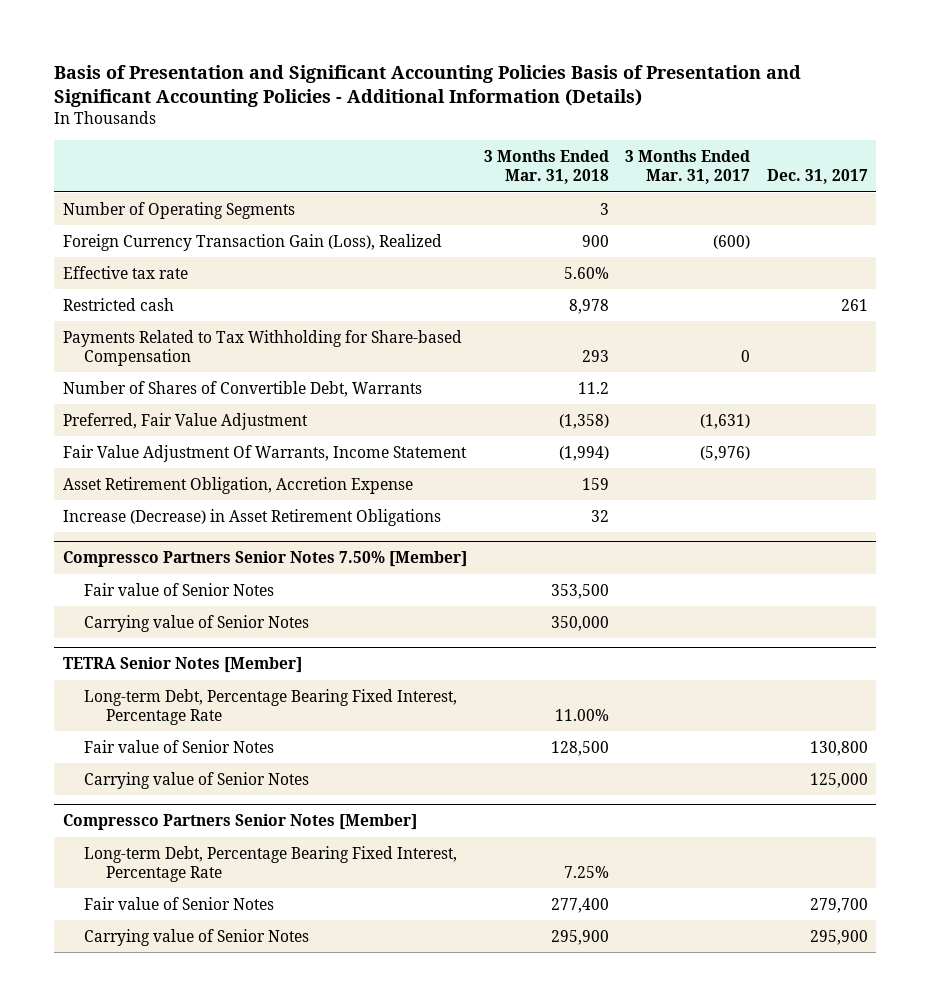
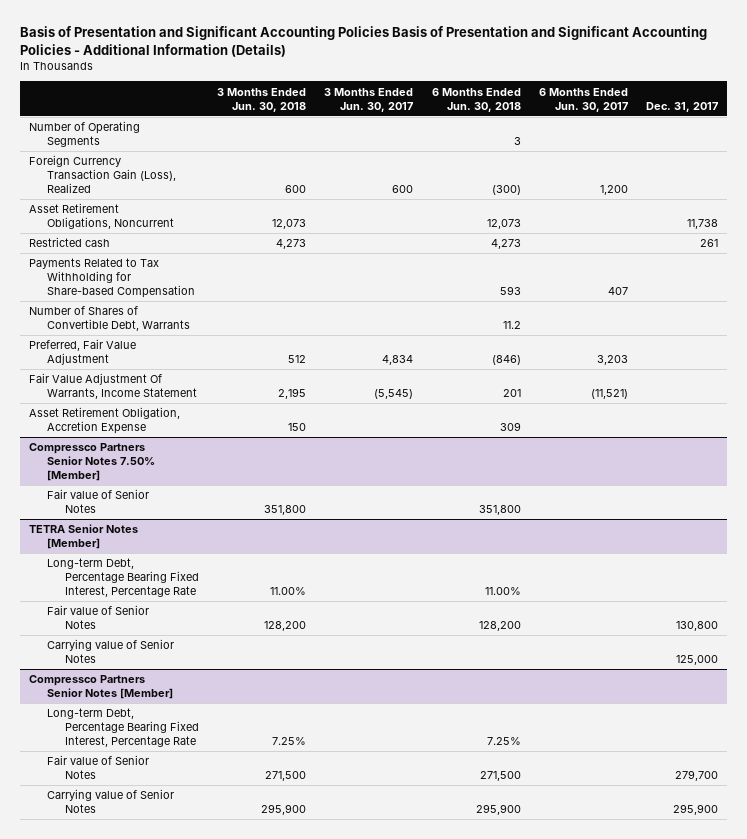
[483,149,609,185] 3 Months Ended Mar. 31, 2018 -> none
[625,149,751,185] 3 Months Ended Mar. 31, 2017 -> none
none -> [217,87,307,112] 3 Months Ended Jun. 30, 2018
none -> [324,87,414,112] 3 Months Ended Jun. 30, 2017
none -> [431,87,521,112] 6 Months Ended Jun. 30, 2018
none -> [538,87,628,112] 6 Months Ended Jun. 30, 2017
[62,265,188,279] Effective tax rate -> none
none -> [29,203,174,230] Asset Retirement Obligations, Noncurrent
[62,508,441,526] Increase (Decrease) in Asset Retirement Obligations -> none
[84,614,310,632] Carrying value of Senior Notes -> none

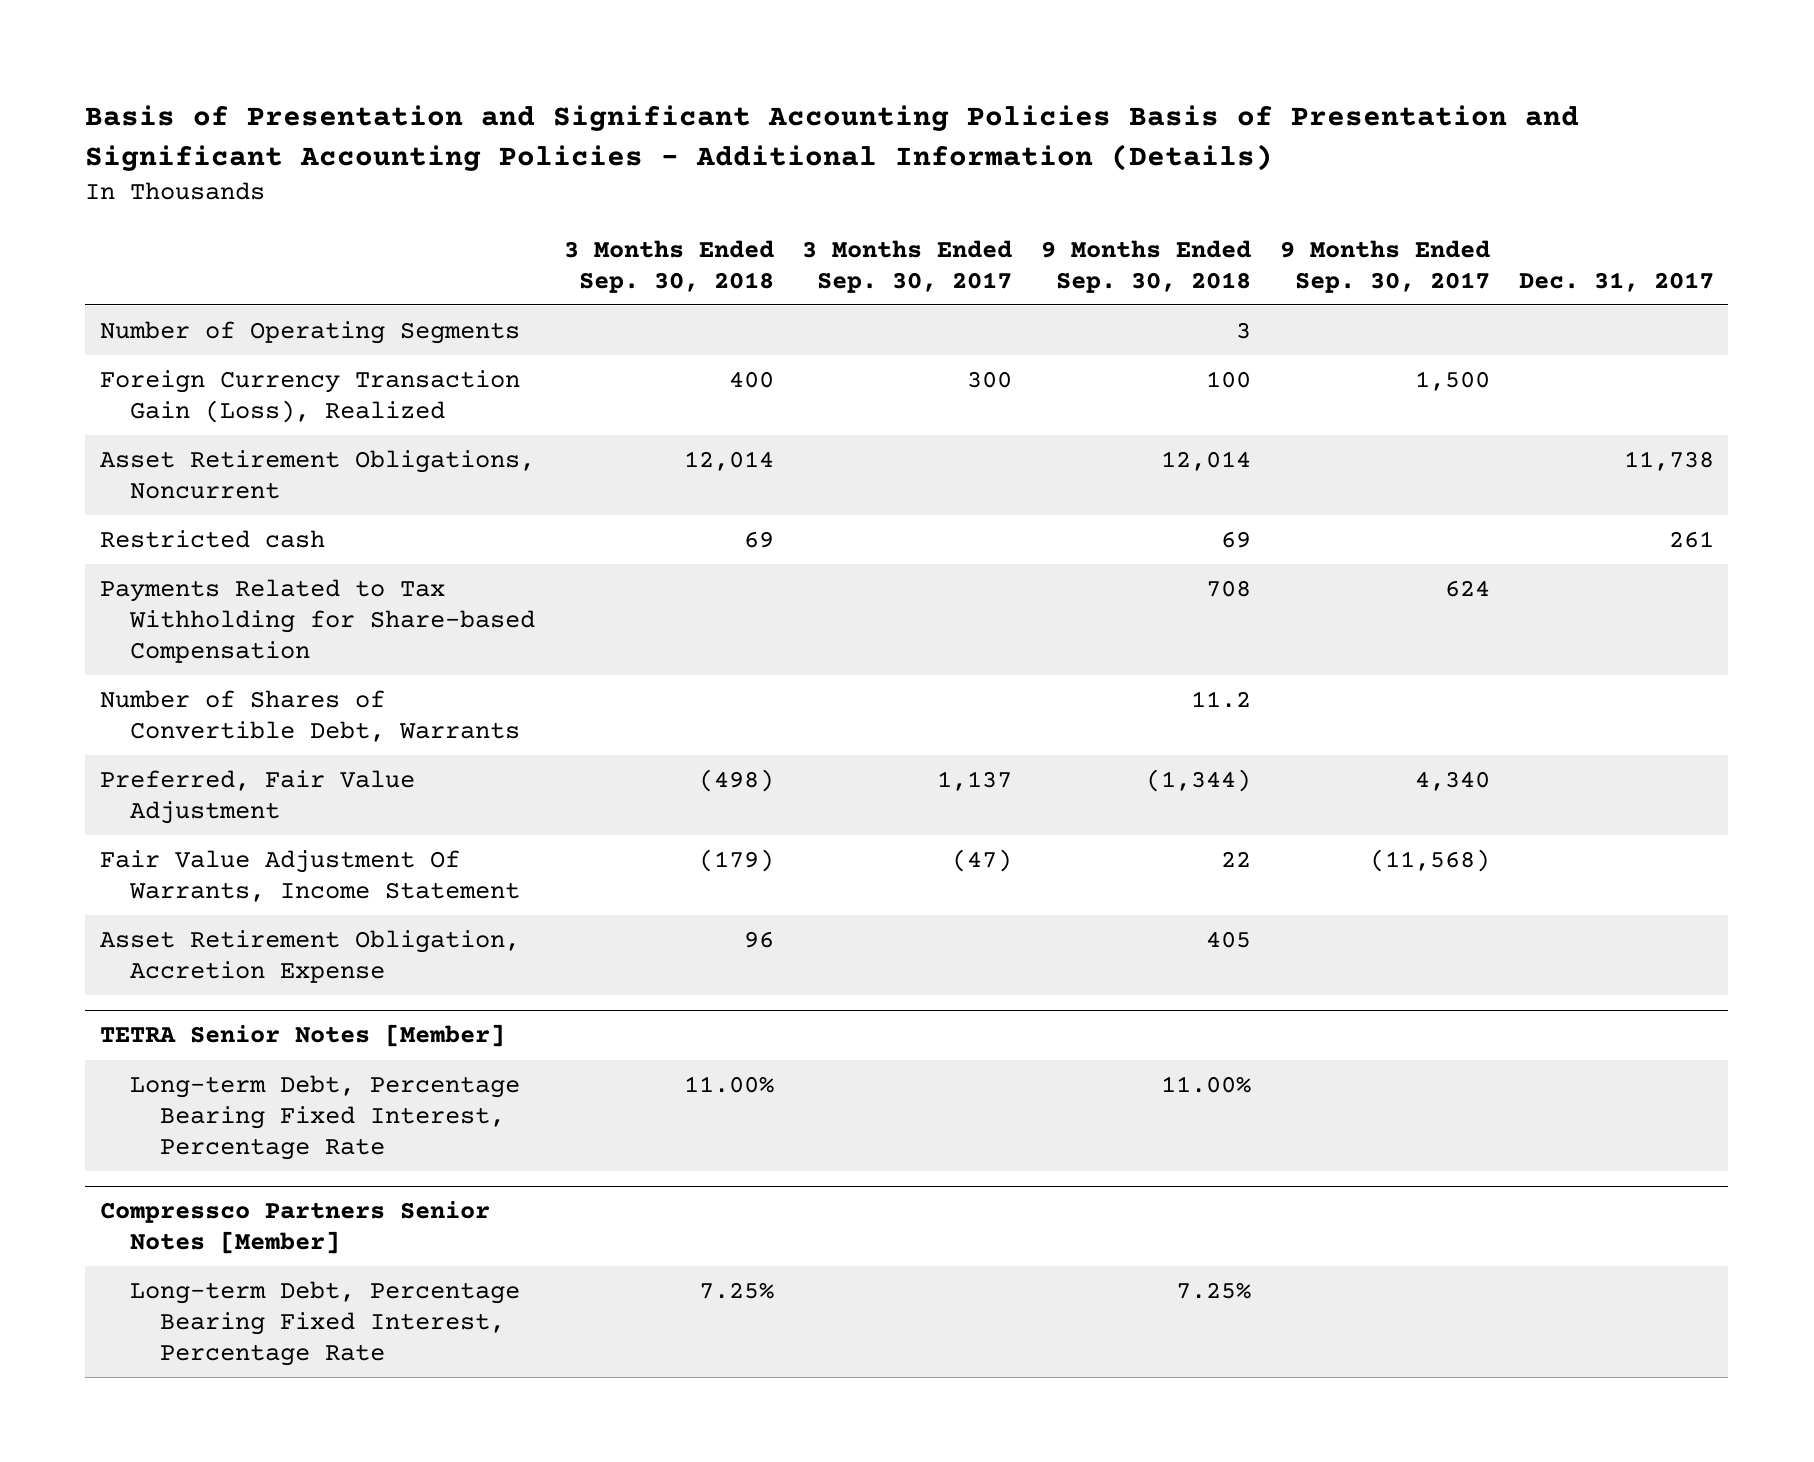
[217,87,307,112] 3 Months Ended Jun. 30, 2018 -> none
[324,87,414,112] 3 Months Ended Jun. 30, 2017 -> none
[431,87,521,112] 6 Months Ended Jun. 30, 2018 -> none
[538,87,628,112] 6 Months Ended Jun. 30, 2017 -> none
none -> [563,240,774,293] 3 Months Ended Sep. 30, 2018
none -> [802,240,1013,293] 3 Months Ended Sep. 30, 2017
none -> [1041,240,1252,293] 9 Months Ended Sep. 30, 2018
none -> [1280,240,1491,293] 9 Months Ended Sep. 30, 2017
[29,443,155,482] Compressco Partners Senior Notes 7.50% [Member] -> none
[46,489,149,514] Fair value of Senior Notes -> none
[46,605,149,630] Fair value of Senior Notes -> none
[46,639,174,664] Carrying value of Senior Notes -> none
[46,755,149,780] Fair value of Senior Notes -> none
[46,789,174,814] Carrying value of Senior Notes -> none

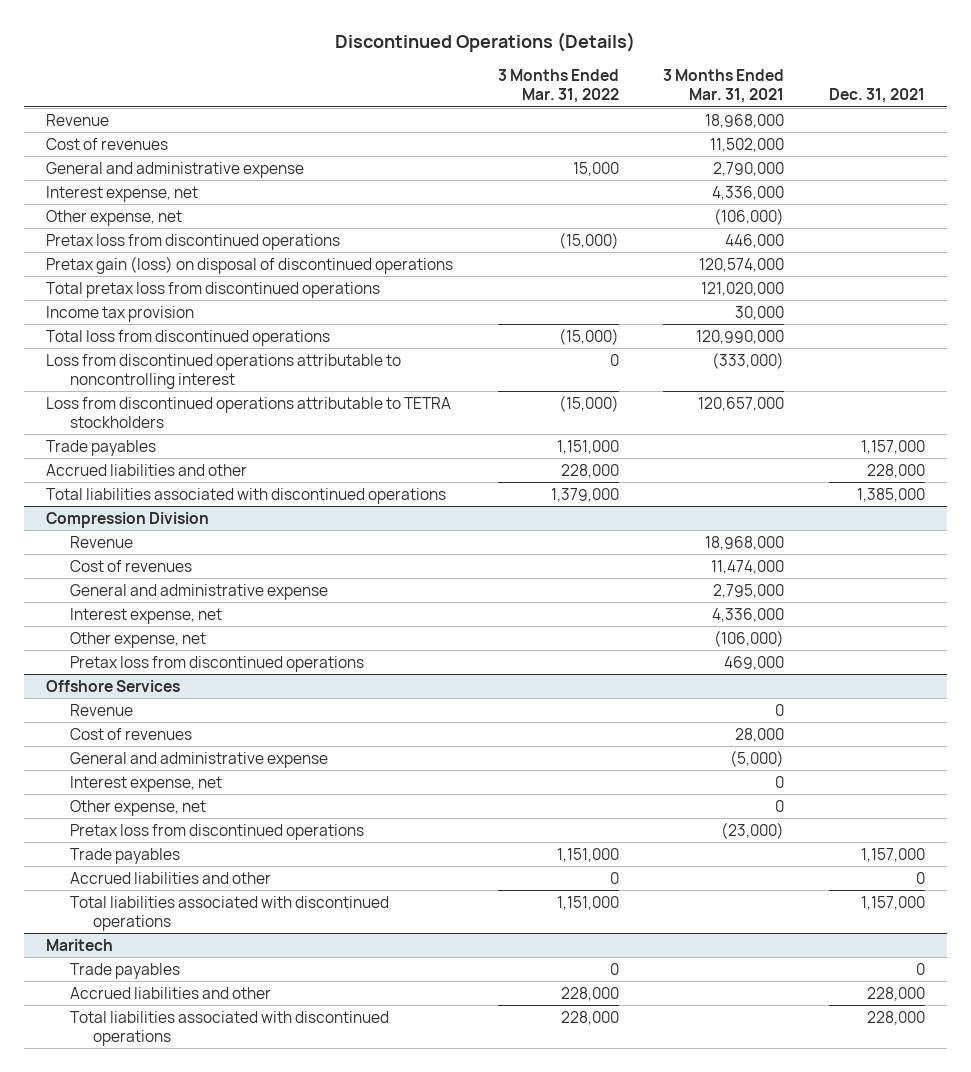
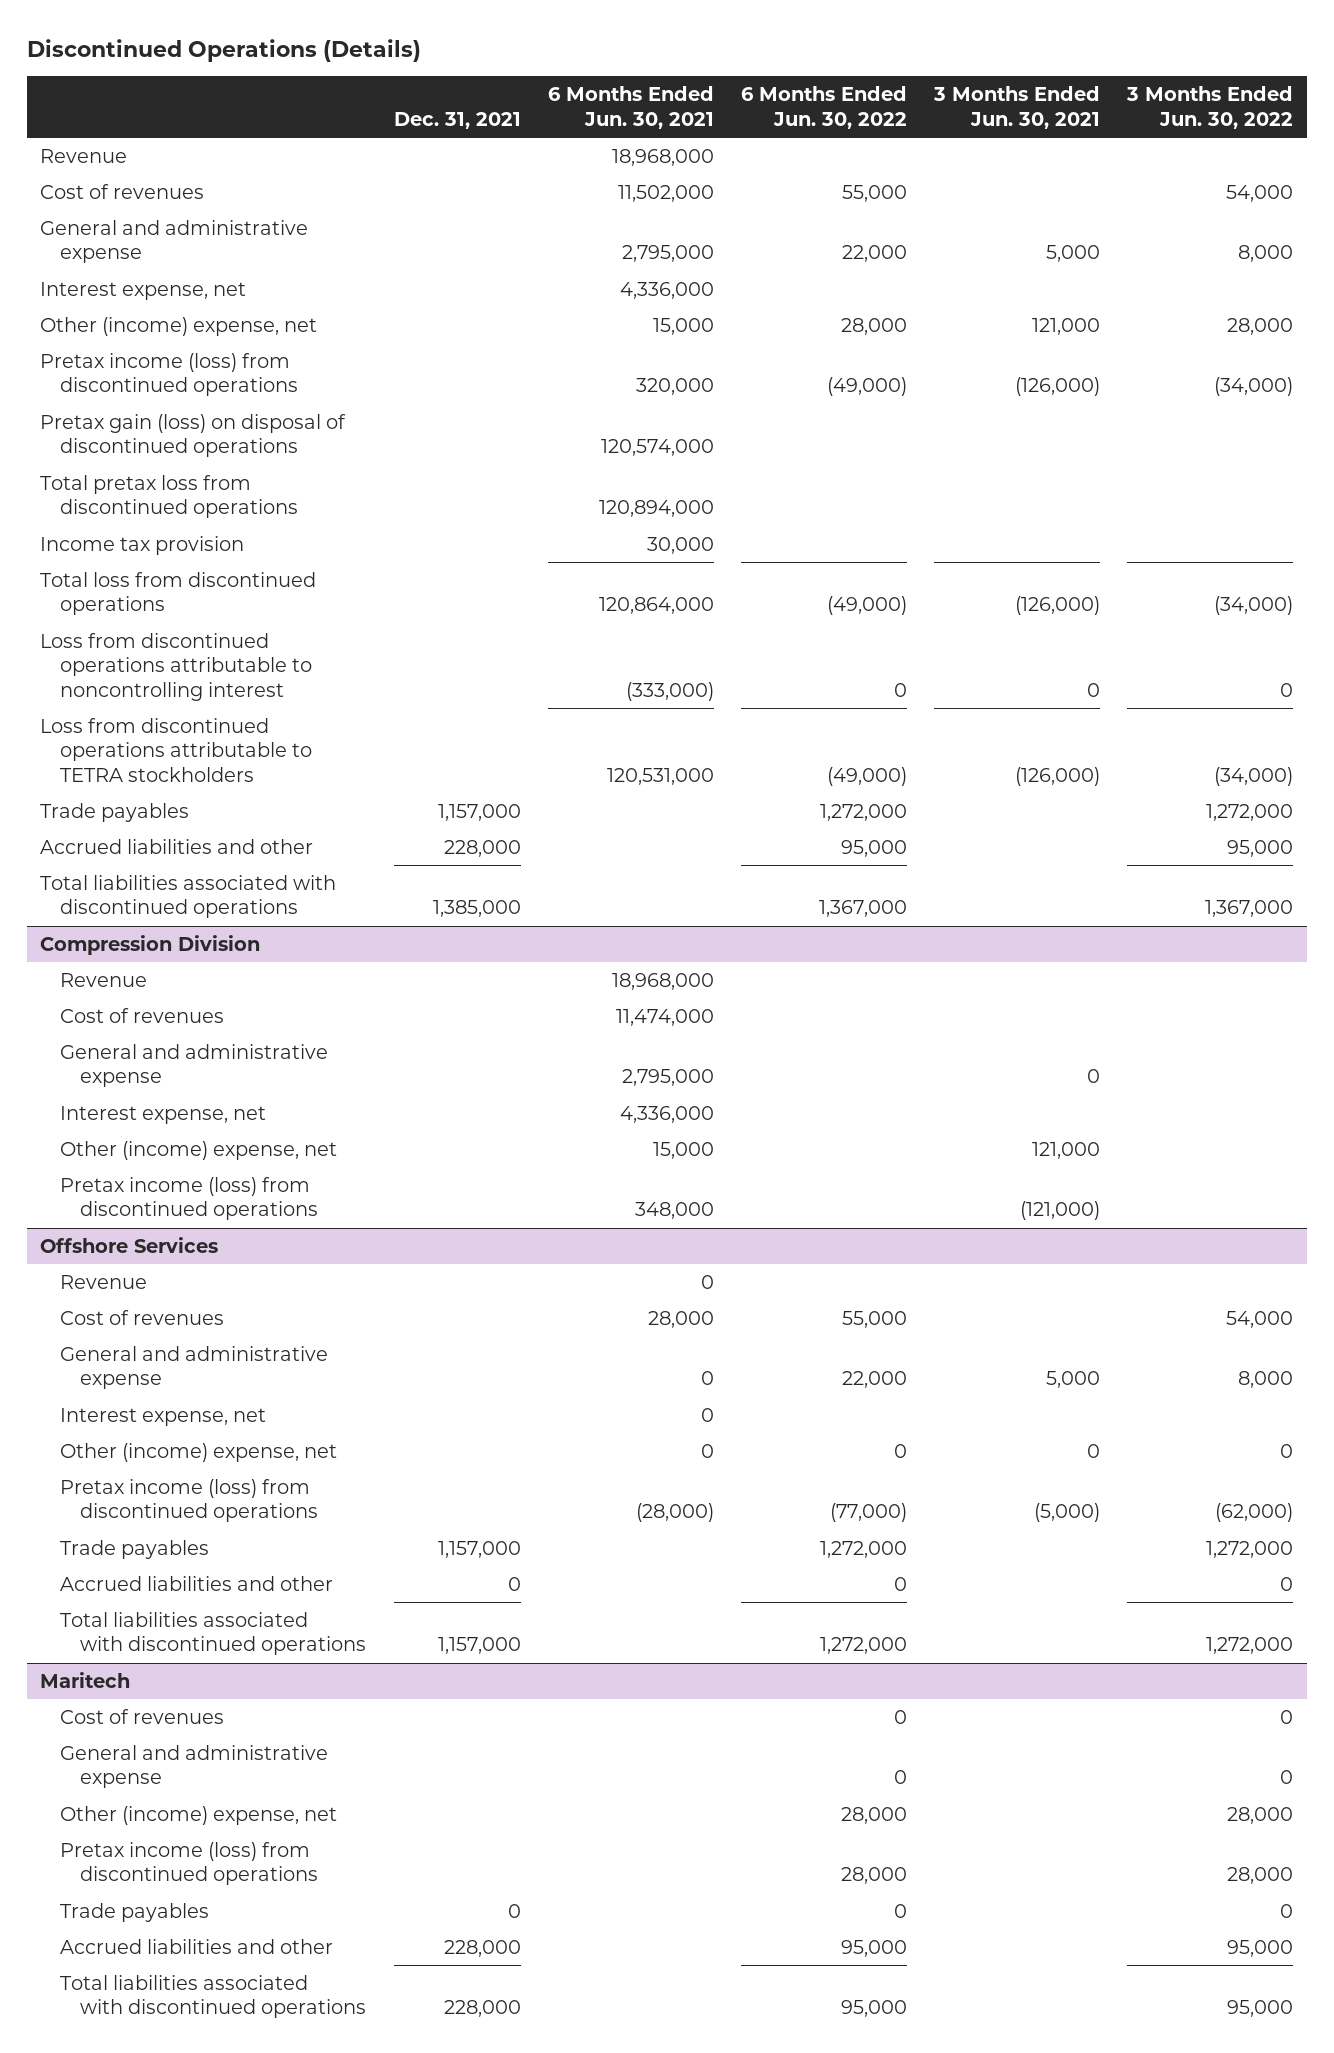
[497,69,619,104] 3 Months Ended Mar. 31, 2022 -> none
[663,69,785,104] 3 Months Ended Mar. 31, 2021 -> none
none -> [547,86,714,129] 6 Months Ended Jun. 30, 2021
none -> [740,86,907,129] 6 Months Ended Jun. 30, 2022
none -> [932,86,1100,129] 3 Months Ended Jun. 30, 2021
none -> [1126,86,1294,129] 3 Months Ended Jun. 30, 2022
[45,209,182,226] Other expense, net -> [40,316,318,336] Other (income) expense, net
[45,233,340,250] Pretax loss from discontinued operations -> [40,352,299,397] Pretax income (loss) from discontinued operations
[69,631,206,648] Other expense, net -> [60,1140,338,1160] Other (income) expense, net
[69,655,364,672] Pretax loss from discontinued operations -> [60,1176,319,1221] Pretax income (loss) from discontinued operations
[69,799,206,816] Other expense, net -> [60,1442,338,1462] Other (income) expense, net
[69,823,364,840] Pretax loss from discontinued operations -> [60,1478,319,1523] Pretax income (loss) from discontinued operations
none -> [60,1708,225,1724] Cost of revenues
none -> [60,1744,329,1789] General and administrative expense
none -> [60,1805,338,1825] Other (income) expense, net
none -> [60,1841,319,1886] Pretax income (loss) from discontinued operations

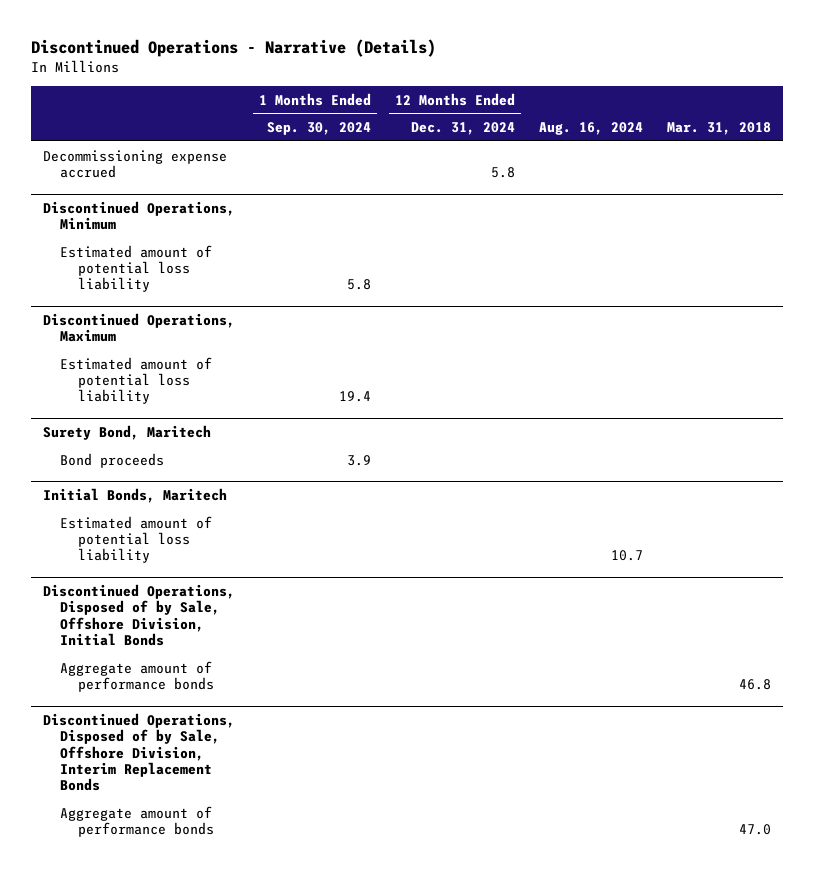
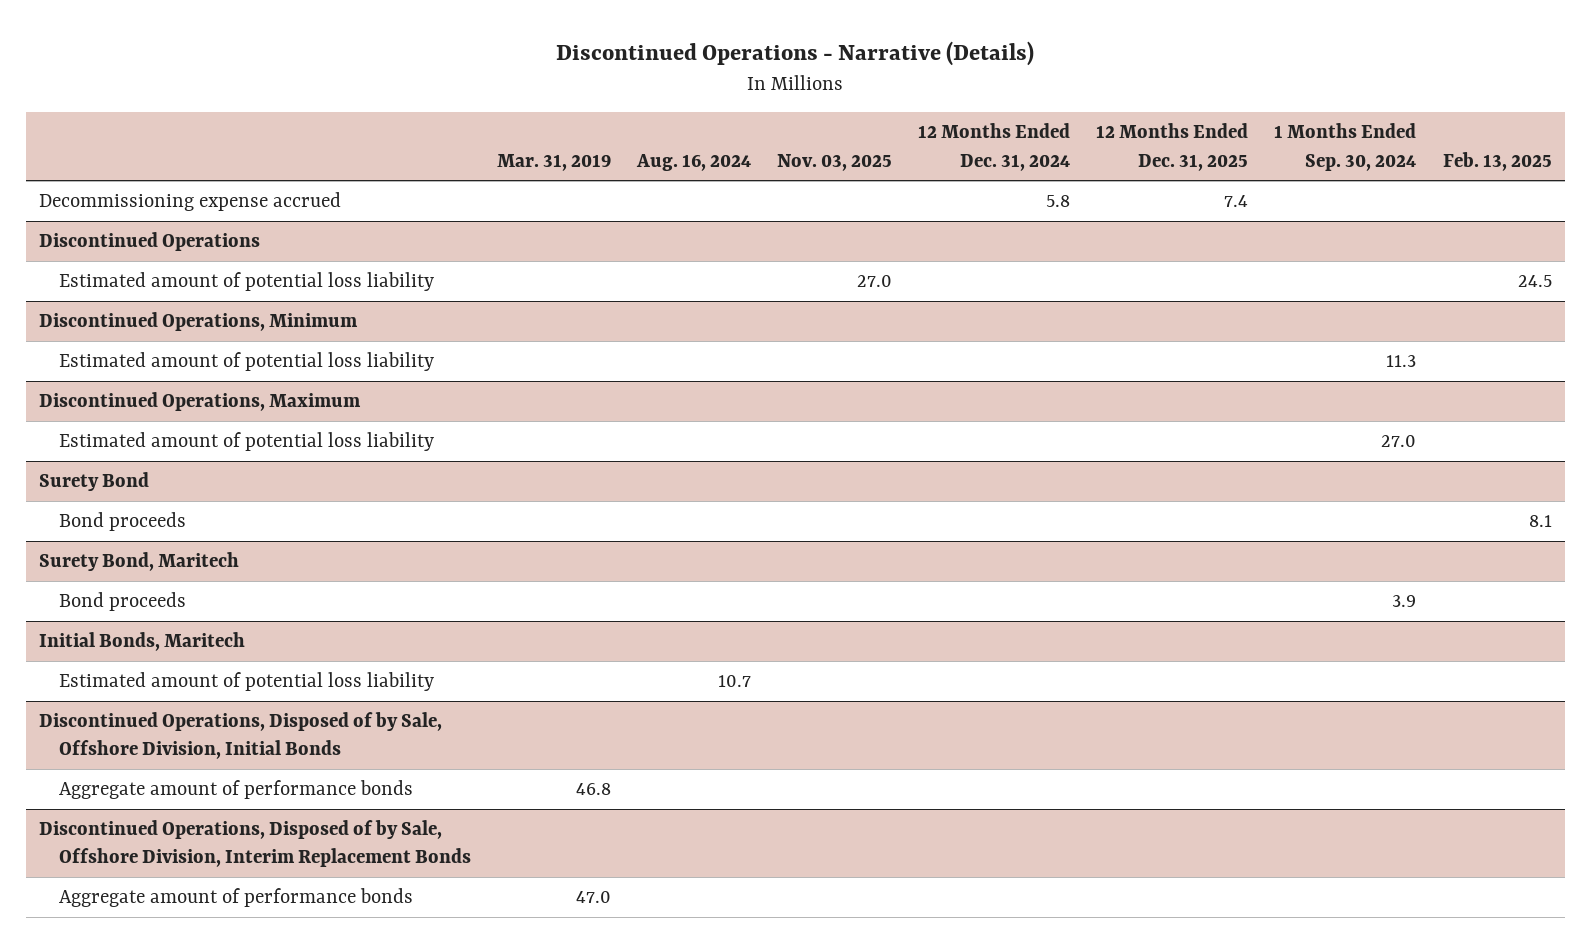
[666,122,771,136] Mar. 31, 2018 -> none
none -> [497,153,612,171] Mar. 31, 2019
none -> [777,153,893,171] Nov. 03, 2025
none -> [1096,123,1249,171] 12 Months Ended Dec. 31, 2025
none -> [1442,151,1552,171] Feb. 13, 2025
none -> [39,232,261,252] Discontinued Operations
none -> [59,272,435,292] Estimated amount of potential loss liability
[346,279,371,291] 5.8 -> [1386,355,1417,368] 11.3
[338,391,371,403] 19.4 -> [1381,435,1417,448] 27.0
none -> [39,472,150,492] Surety Bond
none -> [59,512,187,532] Bond proceeds

